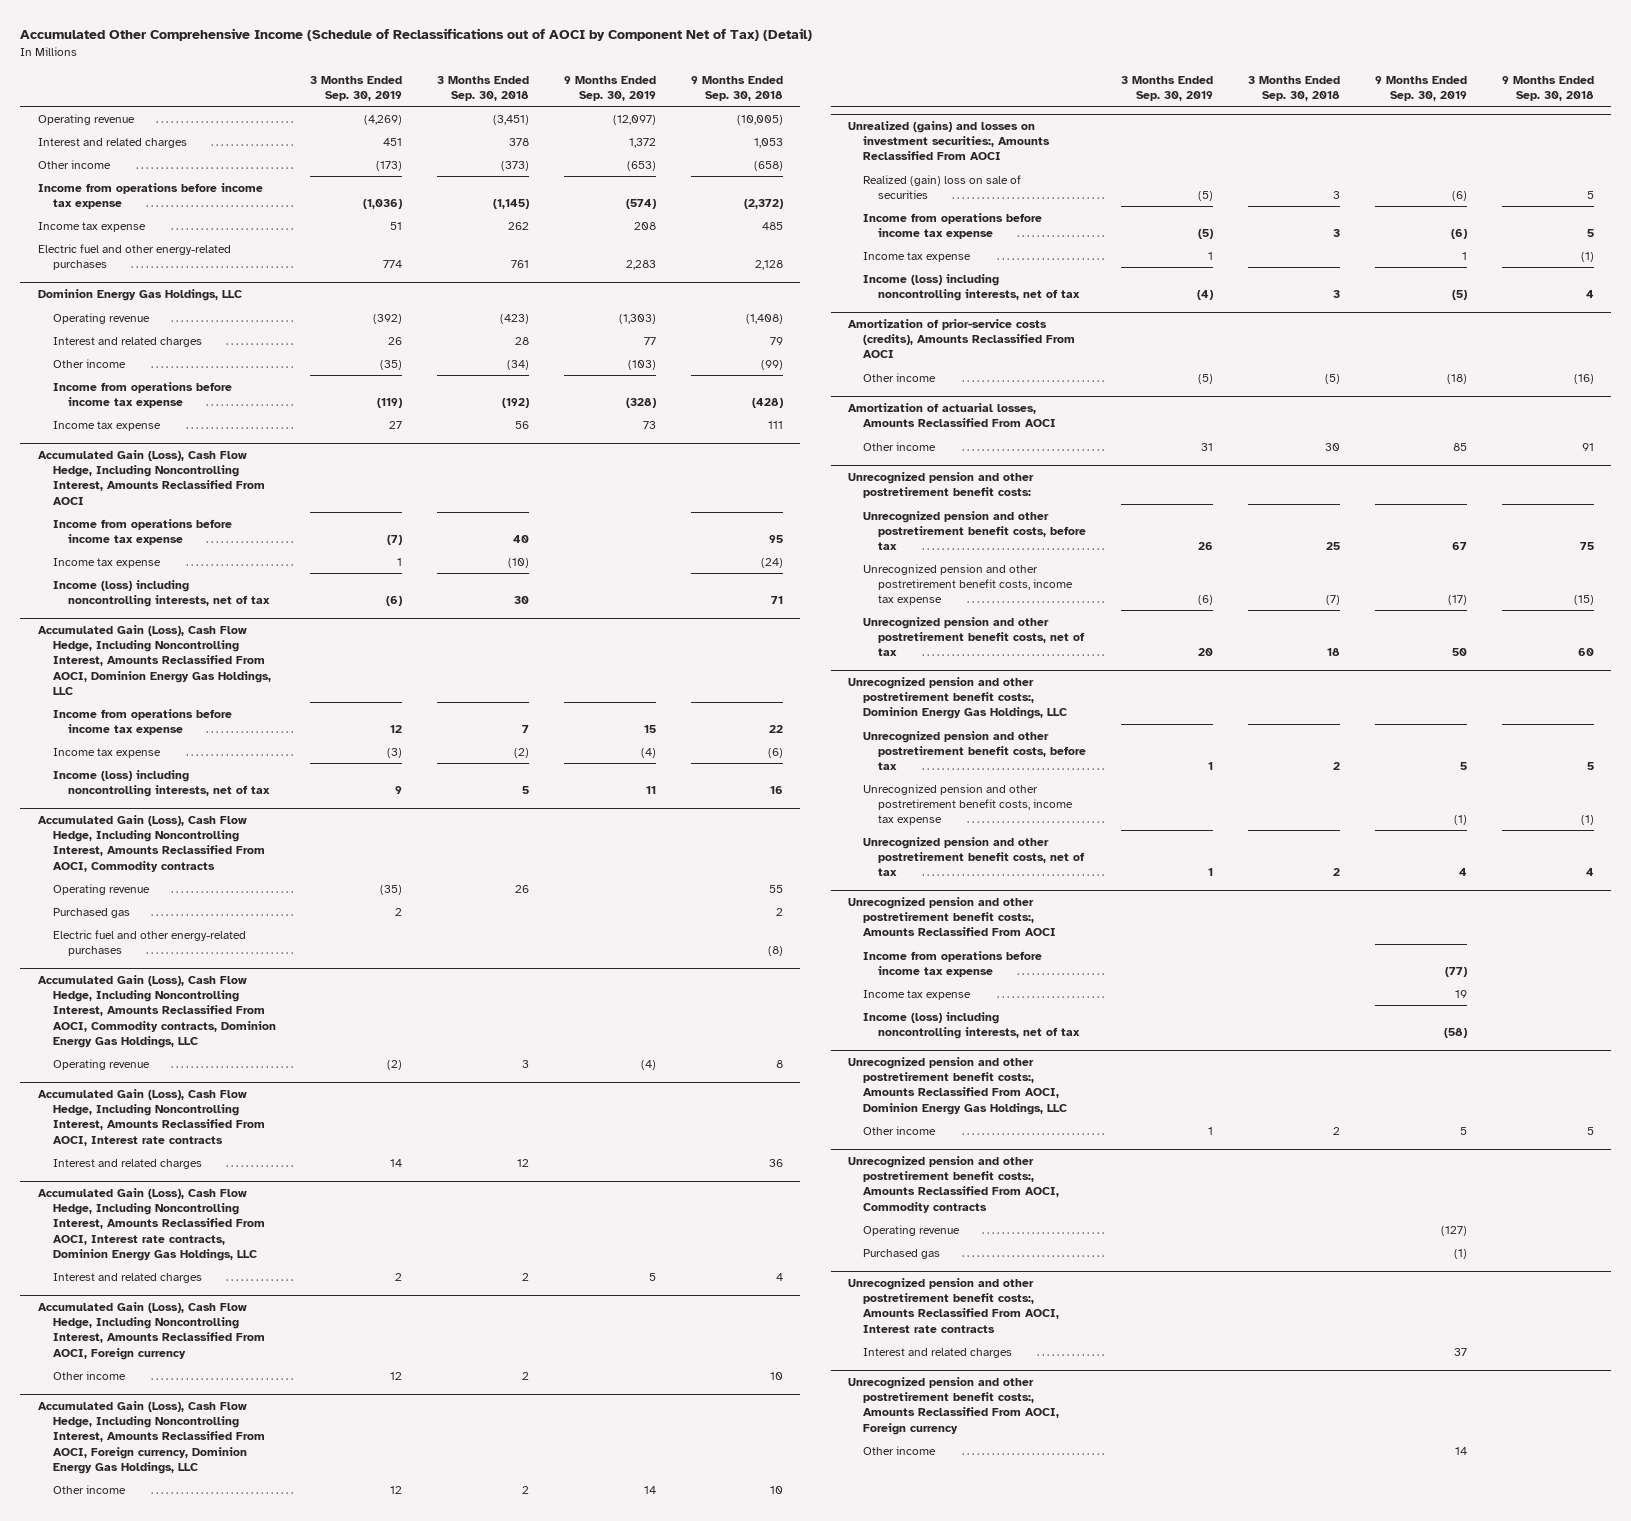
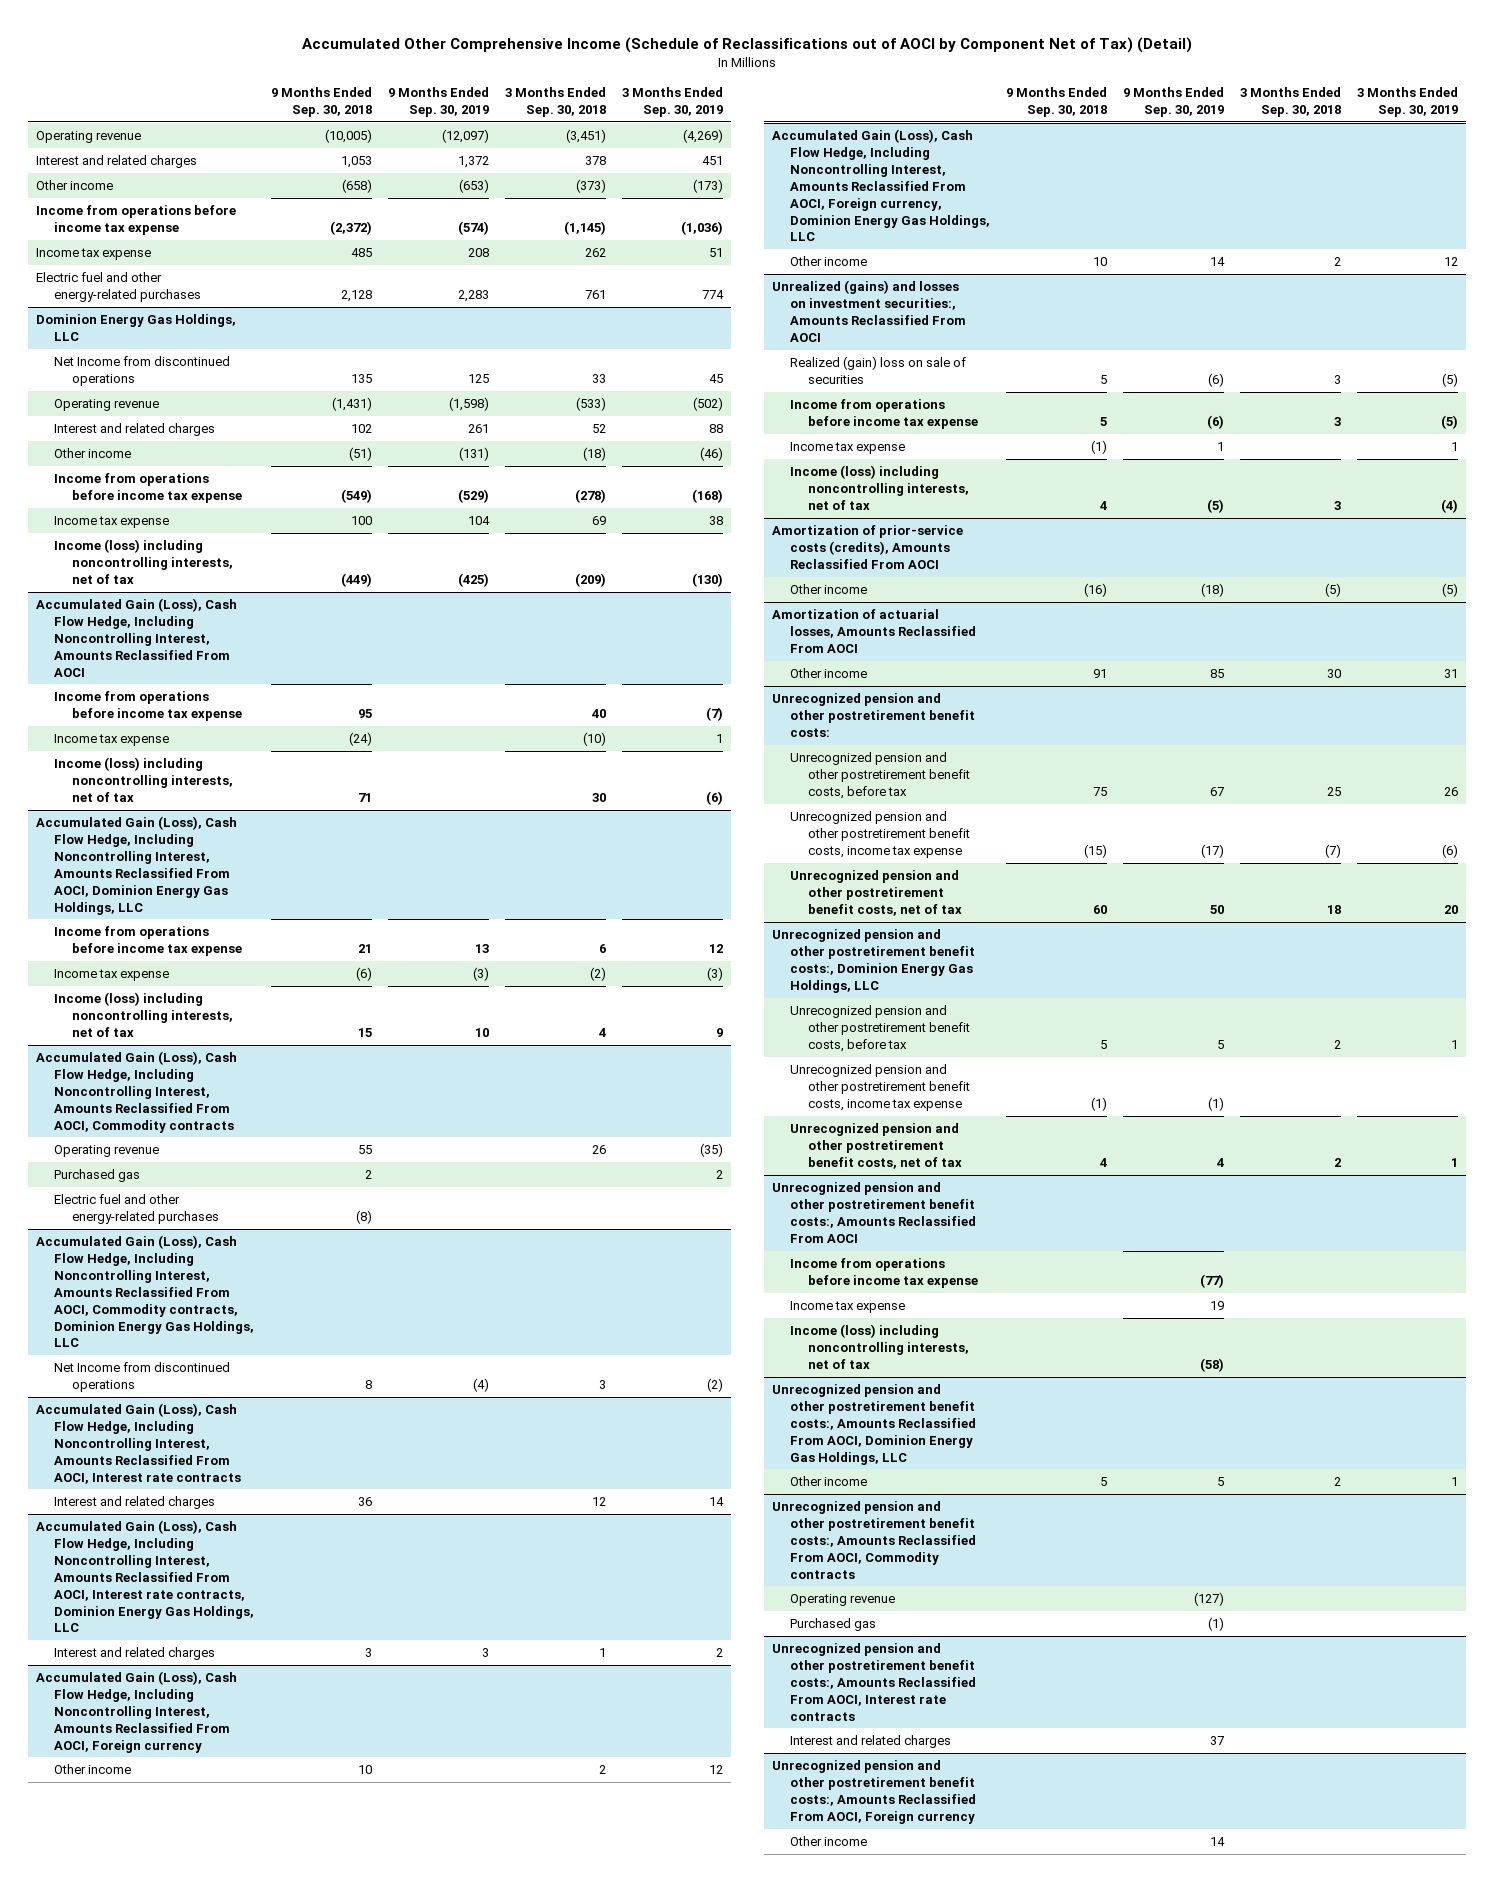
none -> [54,356,231,387] Net Income from discontinued operations
[373,313,403,324] (392) -> [692,397,723,412] (502)
[500,313,530,324] (423) -> [575,397,606,412] (533)
[619,313,657,324] (1,303) -> [448,397,489,412] (1,598)
[746,313,784,324] (1,408) -> [331,397,372,412] (1,431)
[388,336,403,345] 26 -> [708,424,723,434] 88
[515,336,530,345] 28 -> [591,424,606,434] 52
[644,336,657,345] 77 -> [467,424,489,434] 261
[770,336,784,345] 79 -> [350,424,372,434] 102
[380,359,403,370] (35) -> [699,447,723,462] (46)
[507,359,530,370] (34) -> [582,447,606,462] (18)
[628,359,657,370] (103) -> [458,447,489,462] (131)
[761,359,784,370] (99) -> [348,447,372,462] (51)
[377,397,403,408] (119) -> [691,489,723,504] (168)
[502,397,530,408] (192) -> [574,489,606,504] (278)
[626,397,657,408] (328) -> [457,489,489,504] (529)
[752,397,784,408] (428) -> [340,489,372,504] (549)
[389,420,403,429] 27 -> [708,516,723,526] 38
[515,420,530,429] 56 -> [591,516,606,526] 69
[643,420,657,429] 73 -> [467,516,490,526] 104
[768,420,784,429] 111 -> [350,516,372,526] 100
none -> [54,539,234,584] Income (loss) including noncontrolling interests, net of tax
[522,724,530,733] 7 -> [598,944,606,954] 6
[644,724,657,733] 15 -> [474,944,489,954] 13
[769,724,784,733] 22 -> [357,944,372,954] 21
[641,747,657,758] (4) -> [472,967,489,982] (3)
[522,785,530,794] 5 -> [598,1027,606,1037] 4
[646,785,657,794] 11 -> [474,1027,489,1037] 10
[770,785,784,794] 16 -> [357,1027,372,1037] 15
[52,1058,150,1070] Operating revenue -> [54,1362,231,1393] Net Income from discontinued operations
[522,1272,530,1281] 2 -> [598,1648,606,1658] 1
[649,1272,657,1281] 5 -> [481,1648,489,1658] 3
[776,1272,784,1281] 4 -> [364,1648,372,1658] 3

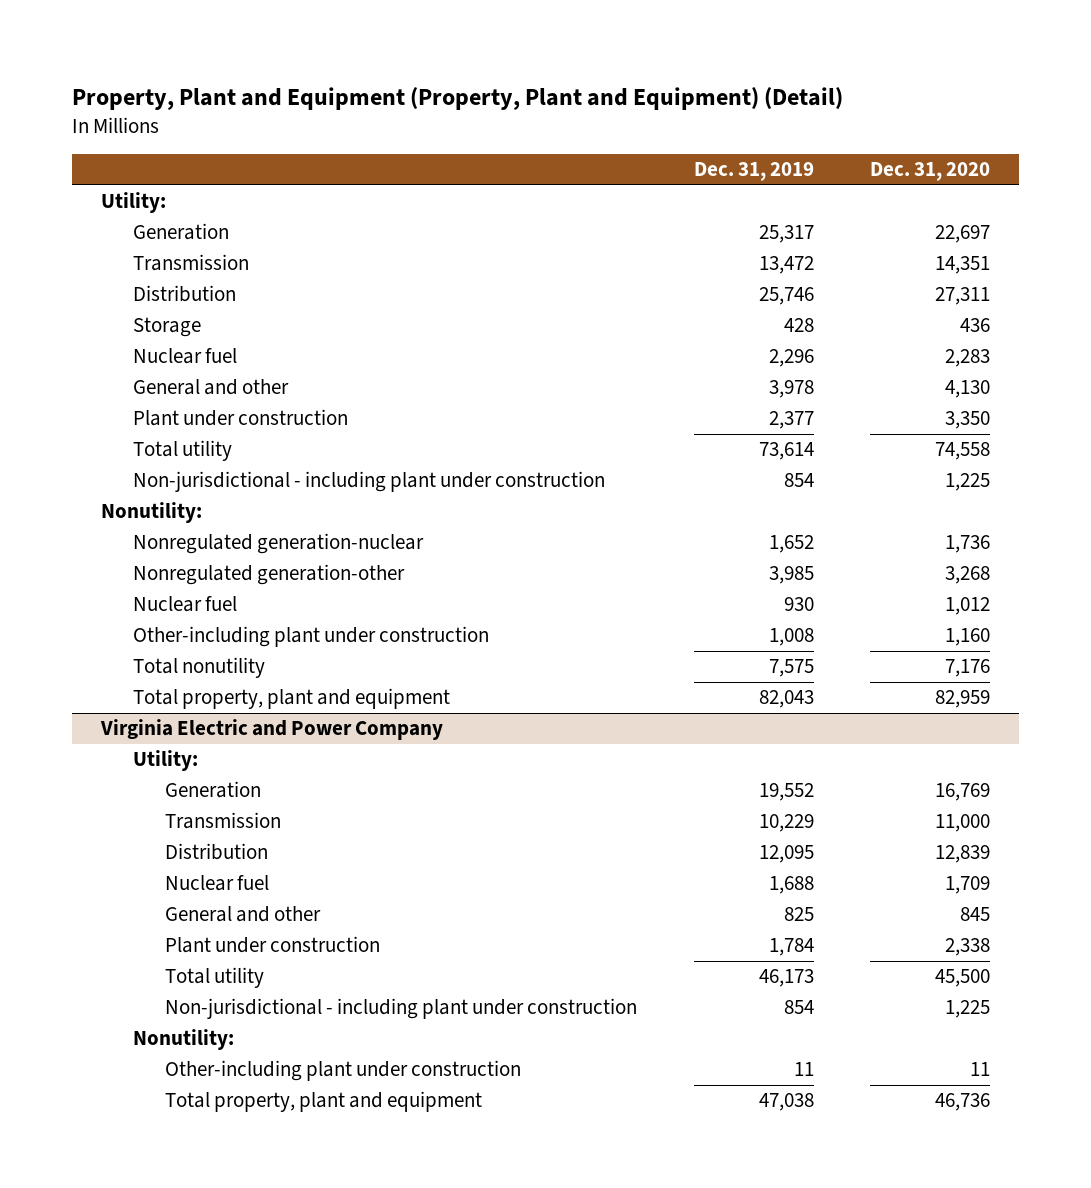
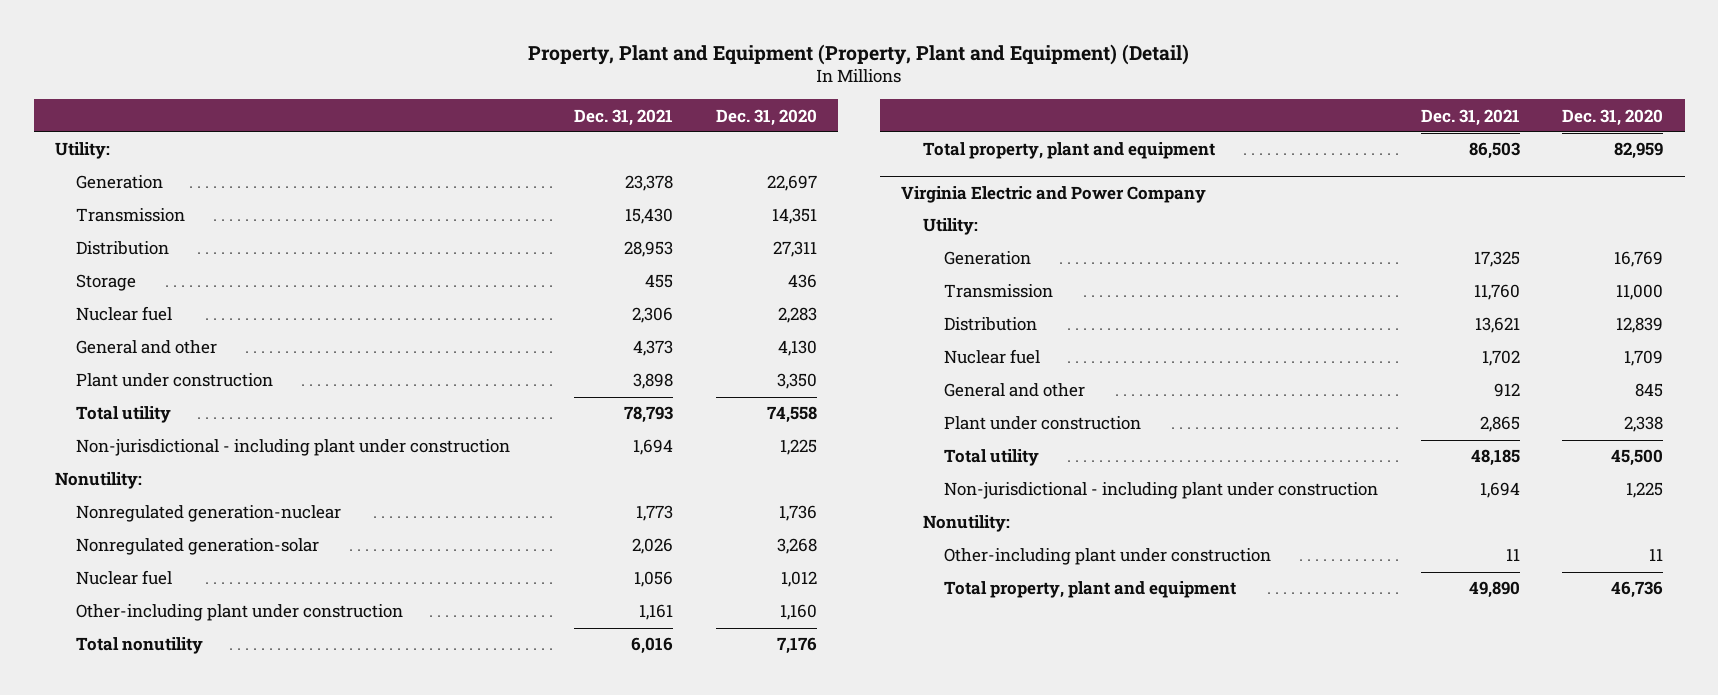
[693,162,814,182] Dec. 31, 2019 -> none
none -> [574,108,674,126] Dec. 31, 2021
[132,564,405,586] Nonregulated generation-other -> [76,538,320,556] Nonregulated generation-solar

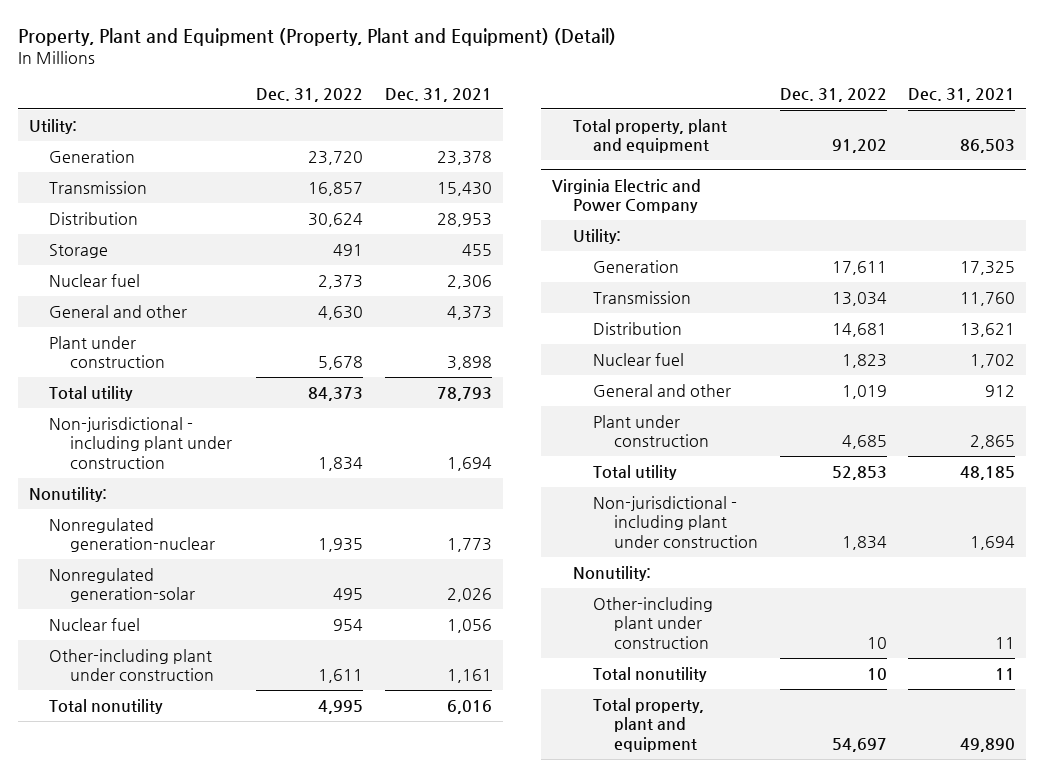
[715,108,817,126] Dec. 31, 2020 -> none
none -> [256,87,364,102] Dec. 31, 2022
none -> [593,666,708,682] Total nonutility

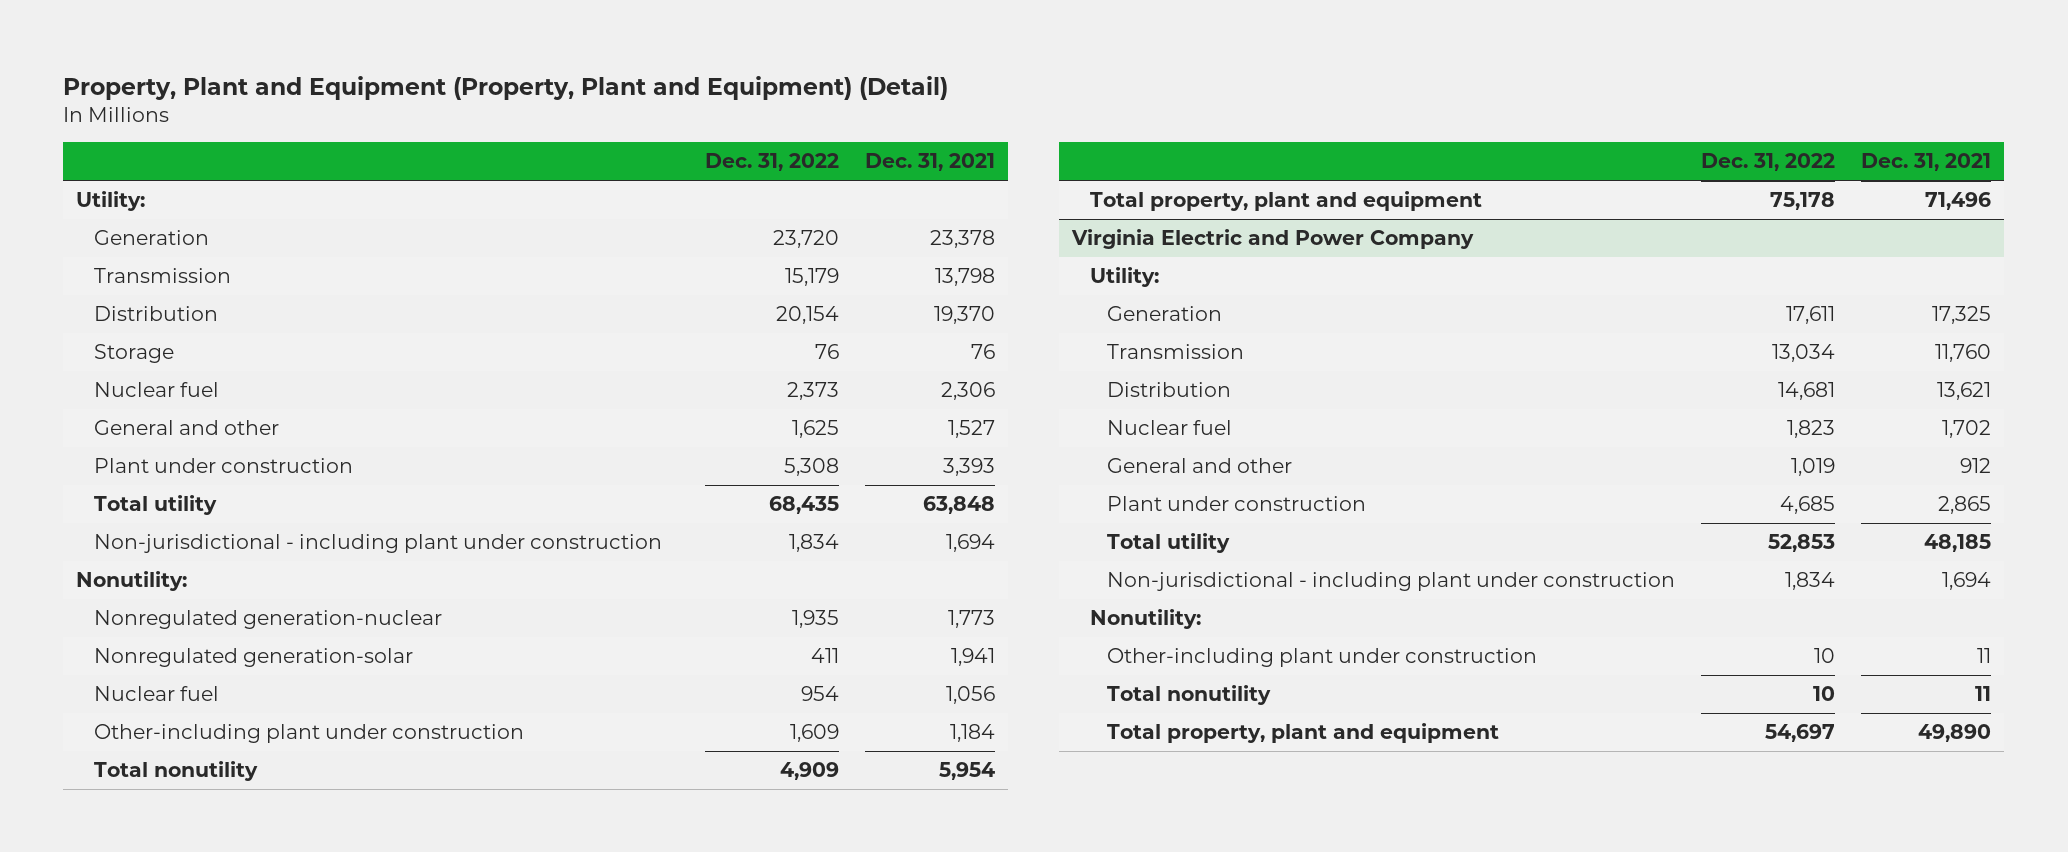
[308,181,364,196] 16,857 -> [785,268,840,287] 15,179
[436,181,492,196] 15,430 -> [935,268,996,287] 13,798
[308,212,364,227] 30,624 -> [776,306,840,325] 20,154
[436,212,492,227] 28,953 -> [934,306,996,325] 19,370
[333,243,364,256] 491 -> [815,344,840,360] 76
[461,243,492,256] 455 -> [971,344,996,360] 76
[318,305,364,320] 4,630 -> [792,420,840,439] 1,625
[446,305,492,320] 4,373 -> [948,420,996,439] 1,527
[318,356,364,371] 5,678 -> [784,458,840,477] 5,308
[446,356,492,371] 3,898 -> [943,458,996,477] 3,393
[308,386,364,401] 84,373 -> [769,496,840,515] 68,435
[436,386,492,401] 78,793 -> [923,496,996,515] 63,848
[333,588,364,601] 495 -> [811,648,840,664] 411
[446,588,492,603] 2,026 -> [951,648,996,667] 1,941
[318,669,364,684] 1,611 -> [790,724,840,743] 1,609
[446,669,492,684] 1,161 -> [950,724,996,743] 1,184
[318,699,364,714] 4,995 -> [780,762,840,781] 4,909
[446,699,492,714] 6,016 -> [939,762,996,781] 5,954
[831,139,887,154] 91,202 -> [1770,192,1836,211] 75,178
[960,139,1016,154] 86,503 -> [1925,192,1992,211] 71,496

